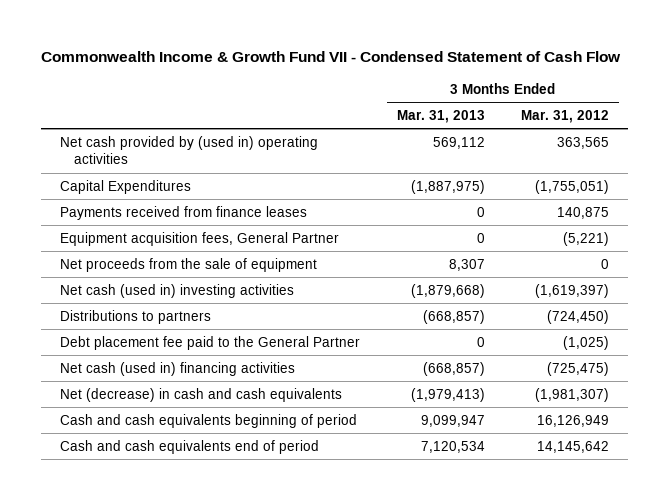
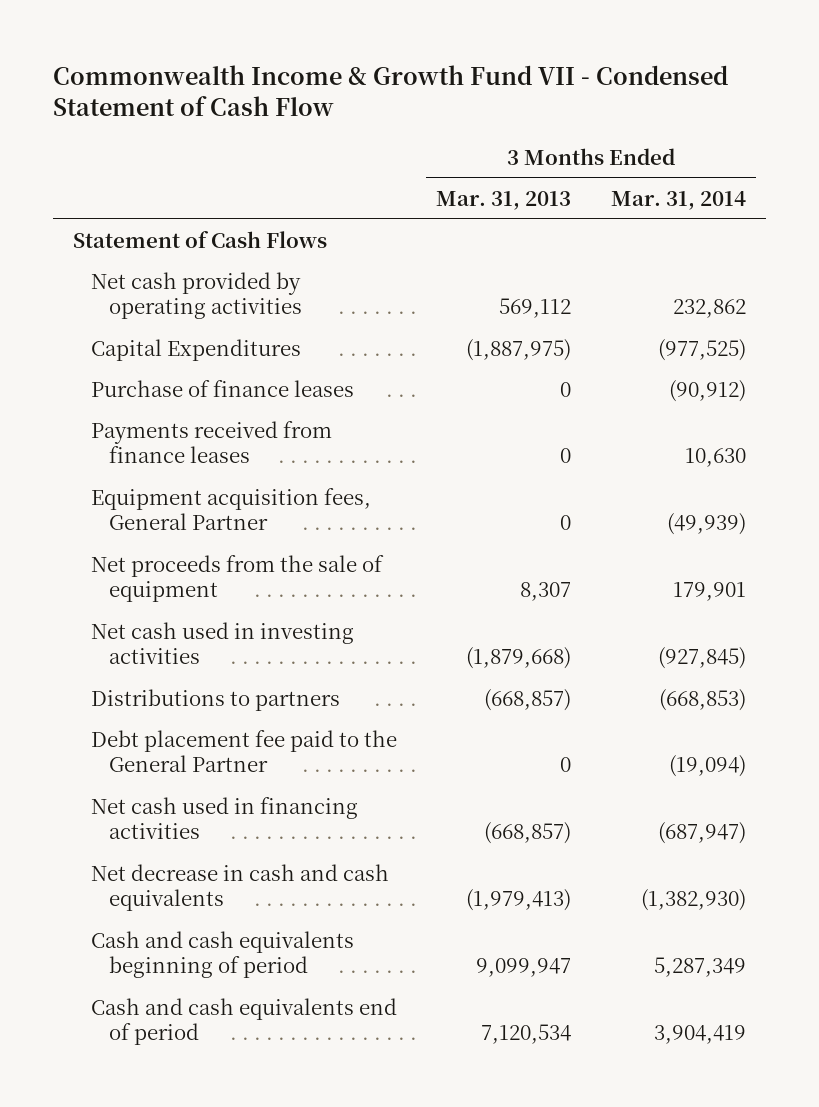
[521,109,610,123] Mar. 31, 2012 -> none
none -> [611,190,747,210] Mar. 31, 2014
none -> [72,230,327,248] Statement of Cash Flows
[59,135,318,165] Net cash provided by (used in) operating activities -> [90,271,302,320] Net cash provided by operating activities
none -> [90,379,354,397] Purchase of finance leases
[59,283,294,298] Net cash (used in) investing activities -> [90,621,354,665] Net cash used in investing activities
[59,361,295,376] Net cash (used in) financing activities -> [90,796,358,840] Net cash used in financing activities
[59,387,342,402] Net (decrease) in cash and cash equivalents -> [90,863,389,912] Net decrease in cash and cash equivalents

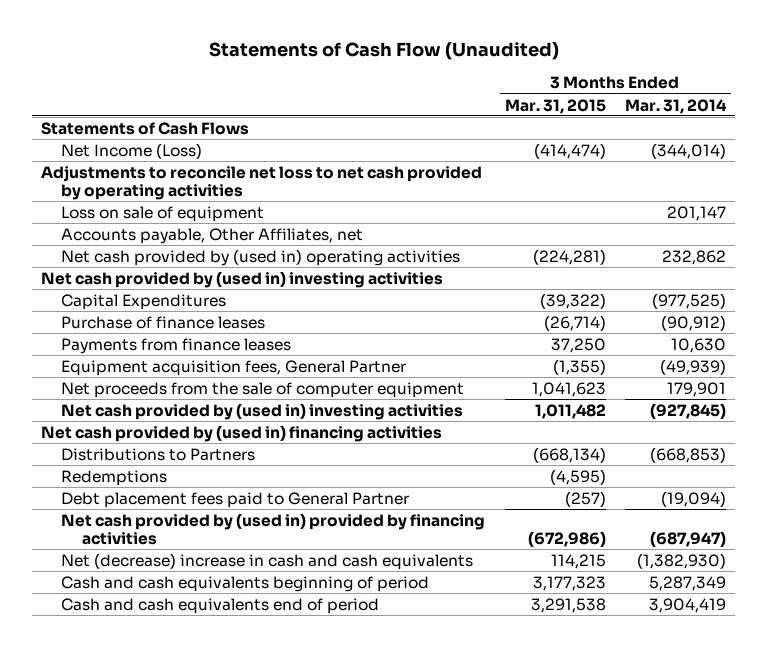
[53,64,729,117] Commonwealth Income & Growth Fund VII - Condensed Statement of Cash Flow -> [208,42,559,61] Statements of Cash Flow (Unaudited)
[436,190,572,210] Mar. 31, 2013 -> none
none -> [504,98,606,114] Mar. 31, 2015
[72,230,327,248] Statement of Cash Flows -> [41,121,250,135] Statements of Cash Flows
none -> [61,142,203,159] Net Income (Loss)
none -> [41,165,483,201] Adjustments to reconcile net loss to net cash provided by operating activities
none -> [61,205,265,222] Loss on sale of equipment
none -> [61,227,364,244] Accounts payable, Other Affiliates, net
[90,271,302,320] Net cash provided by operating activities -> [61,248,461,266] Net cash provided by (used in) operating activities
none -> [41,270,444,288] Net cash provided by (used in) investing activities
[90,420,332,464] Payments received from finance leases -> [61,337,292,354] Payments from finance leases
[90,554,384,603] Net proceeds from the sale of equipment -> [61,381,465,398] Net proceeds from the sale of computer equipment
[90,621,354,665] Net cash used in investing activities -> [61,402,464,420] Net cash provided by (used in) investing activities
none -> [41,424,443,442] Net cash provided by (used in) financing activities
[90,688,340,711] Distributions to partners -> [61,447,256,461] Distributions to Partners
none -> [61,469,168,486] Redemptions
[90,729,397,773] Debt placement fee paid to the General Partner -> [61,491,410,508] Debt placement fees paid to General Partner
[90,796,358,840] Net cash used in financing activities -> [61,512,486,546] Net cash provided by (used in) provided by financing activities
[90,863,389,912] Net decrease in cash and cash equivalents -> [61,552,474,570] Net (decrease) increase in cash and cash equivalents

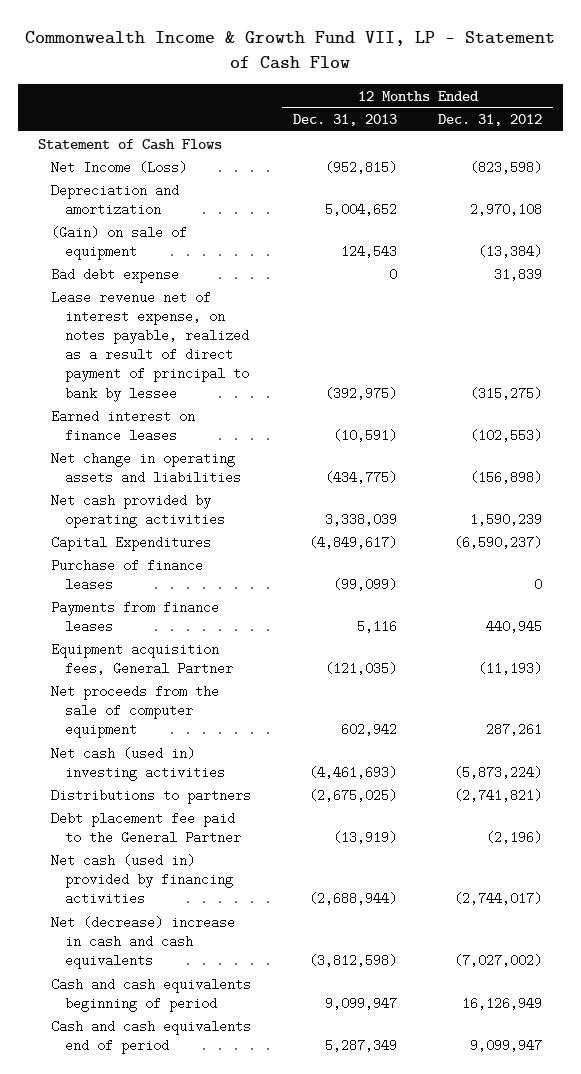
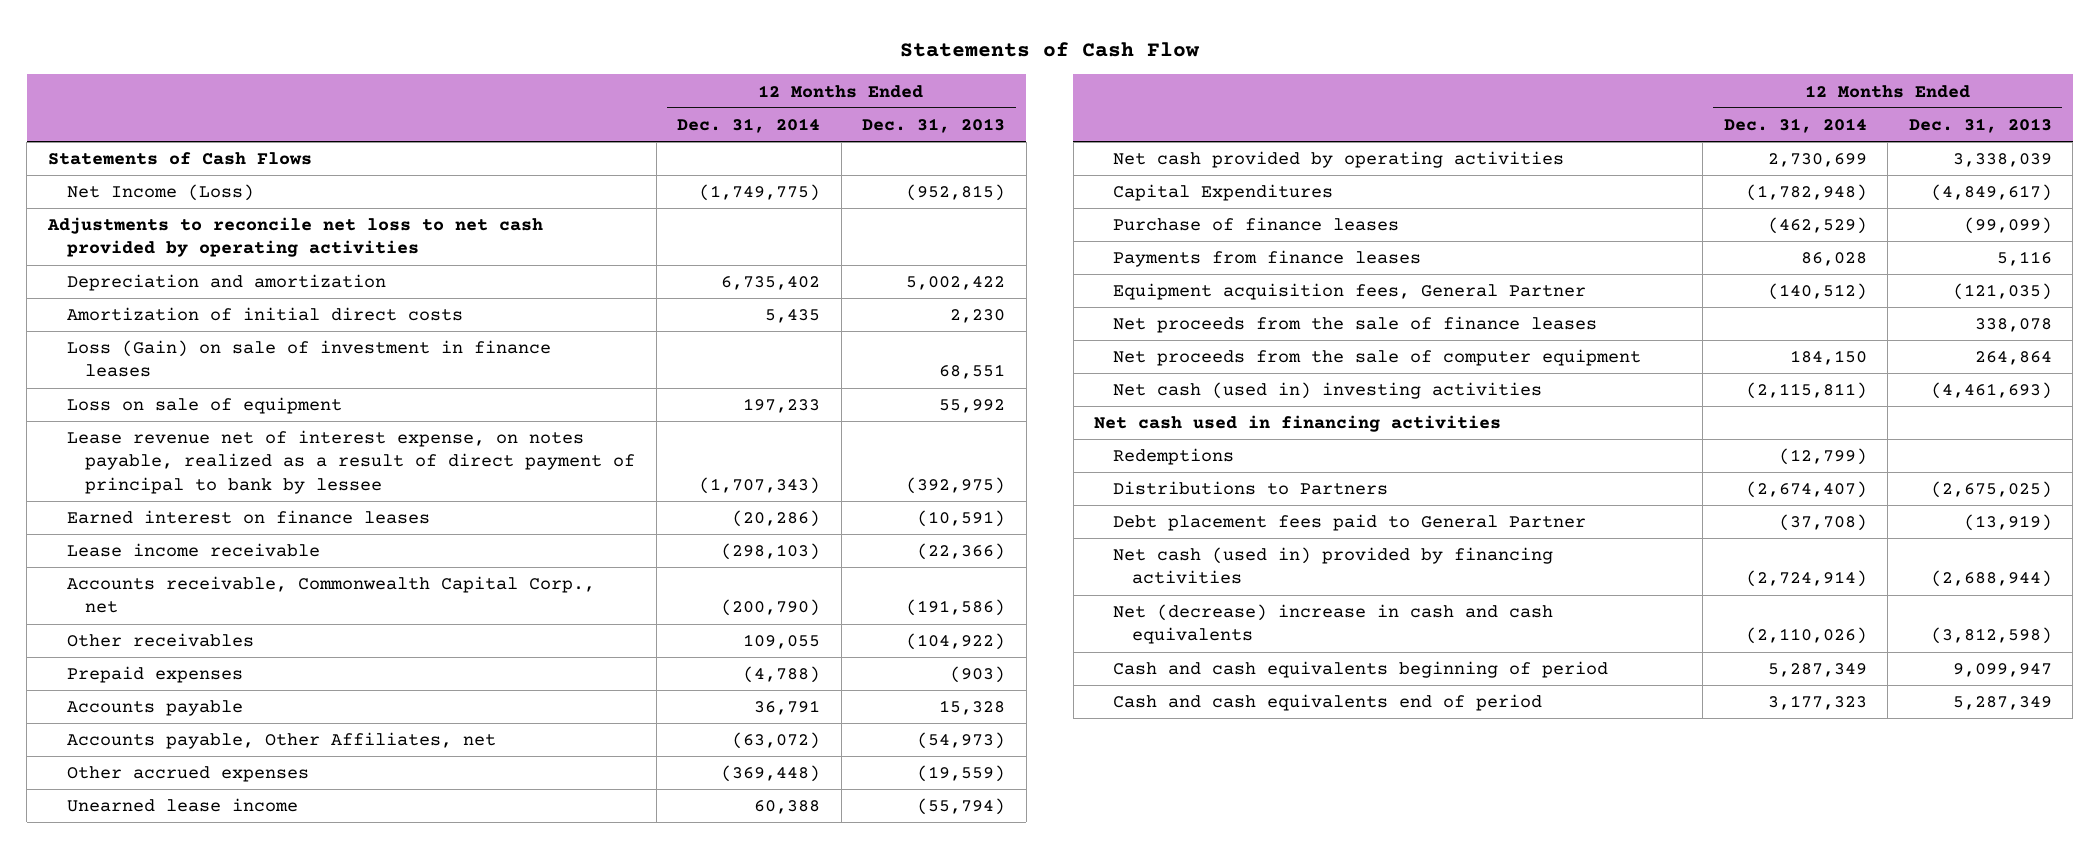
[25,30,556,69] Commonwealth Income & Growth Fund VII, LP - Statement of Cash Flow -> [899,41,1200,57] Statements of Cash Flow
[438,113,543,126] Dec. 31, 2012 -> none
none -> [677,117,821,133] Dec. 31, 2014
[38,138,223,150] Statement of Cash Flows -> [47,152,312,166] Statements of Cash Flows
[51,267,180,283] Bad debt expense -> none
none -> [46,217,543,258] Adjustments to reconcile net loss to net cash provided by operating activities
[324,202,397,216] 5,004,652 -> [906,276,1006,291] 5,002,422
none -> [66,307,463,322] Amortization of initial direct costs
none -> [66,340,551,378] Loss (Gain) on sale of investment in finance leases
[51,225,188,260] (Gain) on sale of equipment -> [66,397,342,415] Loss on sale of equipment
[340,244,397,258] 124,543 -> [939,399,1006,414] 55,992
[51,451,241,484] Net change in operating assets and liabilities -> none
none -> [66,543,320,558] Lease income receivable
none -> [66,576,595,614] Accounts receivable, Commonwealth Capital Corp., net
none -> [66,633,254,648] Other receivables
none -> [66,666,243,684] Prepaid expenses
none -> [66,700,243,717] Accounts payable
none -> [66,732,496,750] Accounts payable, Other Affiliates, net
none -> [66,766,309,783] Other accrued expenses
none -> [66,798,298,813] Unearned lease income
none -> [1112,316,1597,334] Net proceeds from the sale of finance leases
[340,722,397,736] 602,942 -> [1974,351,2052,366] 264,864
none -> [1094,415,1502,433] Net cash used in financing activities
none -> [1112,448,1234,466] Redemptions
[51,788,252,804] Distributions to partners -> [1112,481,1388,496] Distributions to Partners
[51,811,241,844] Debt placement fee paid to the General Partner -> [1112,514,1586,532] Debt placement fees paid to General Partner

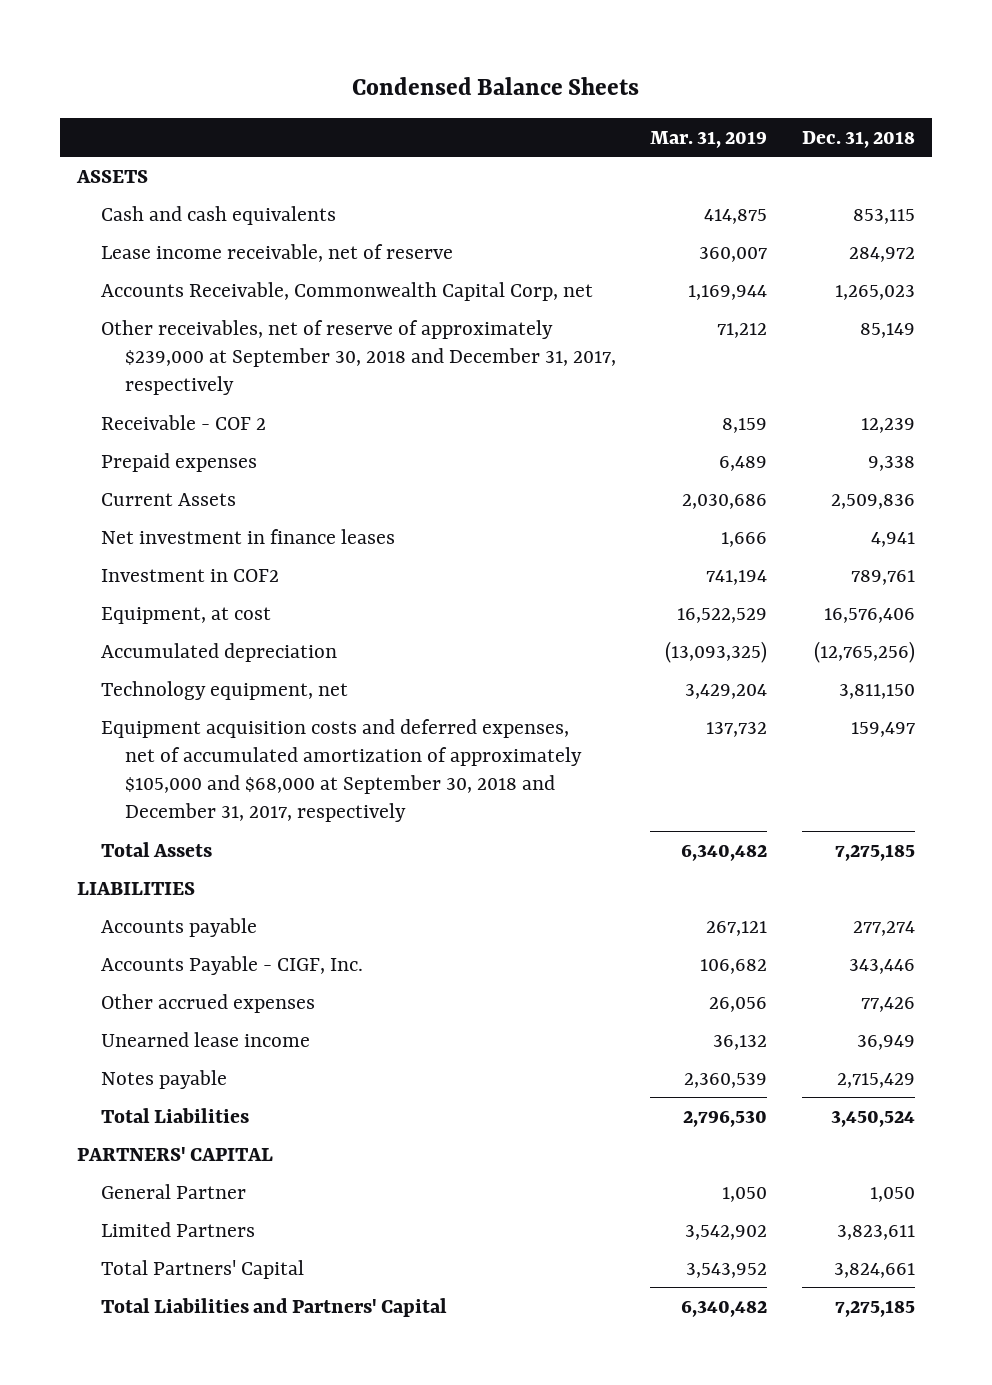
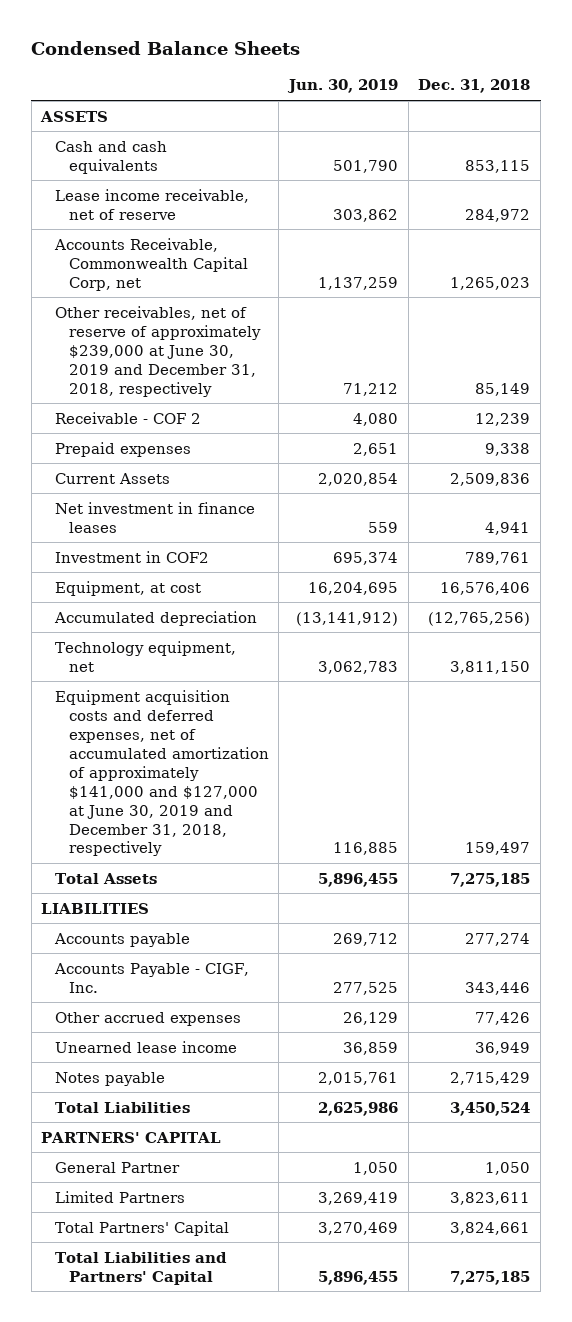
[650,130,768,148] Mar. 31, 2019 -> none
none -> [287,79,399,94] Jun. 30, 2019
[100,319,616,396] Other receivables, net of reserve of approximately $239,000 at September 30, 2018 and December 31, 2017, respectively -> [55,305,261,397] Other receivables, net of reserve of approximately $239,000 at June 30, 2019 and December 31, 2018, respectively
[100,718,582,823] Equipment acquisition costs and deferred expenses, net of accumulated amortization of approximately $105,000 and $68,000 at September 30, 2018 and December 31, 2017, respectively -> [55,689,269,857] Equipment acquisition costs and deferred expenses, net of accumulated amortization of approximately $141,000 and $127,000 at June 30, 2019 and December 31, 2018, respectively

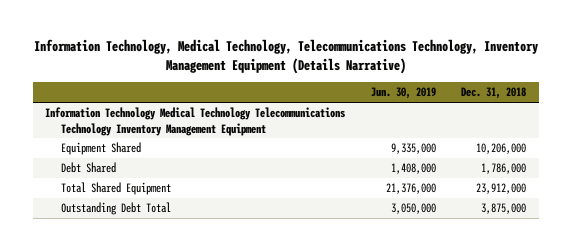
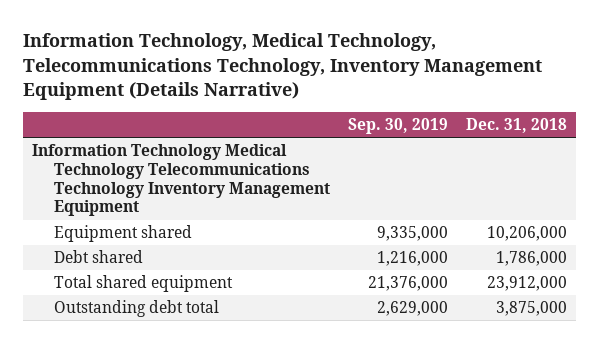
[370,87,436,100] Jun. 30, 2019 -> none
none -> [348,118,449,135] Sep. 30, 2019
[60,142,141,156] Equipment Shared -> [54,225,193,243] Equipment shared
[60,162,116,174] Debt Shared -> [54,250,144,264] Debt shared
[60,182,171,196] Total Shared Equipment -> [54,275,234,293] Total shared equipment
[60,202,171,216] Outstanding Debt Total -> [54,300,220,318] Outstanding debt total

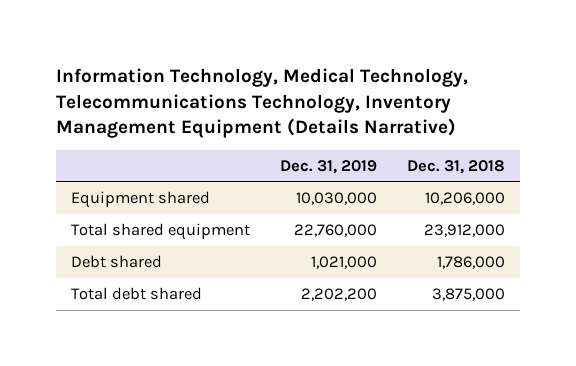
[348,118,449,135] Sep. 30, 2019 -> none
none -> [279,159,377,174] Dec. 31, 2019
[31,144,331,217] Information Technology Medical Technology Telecommunications Technology Inventory Management Equipment -> none
[54,250,144,264] Debt shared -> [71,255,163,269] Debt shared
[54,300,220,318] Outstanding debt total -> [71,287,203,301] Total debt shared

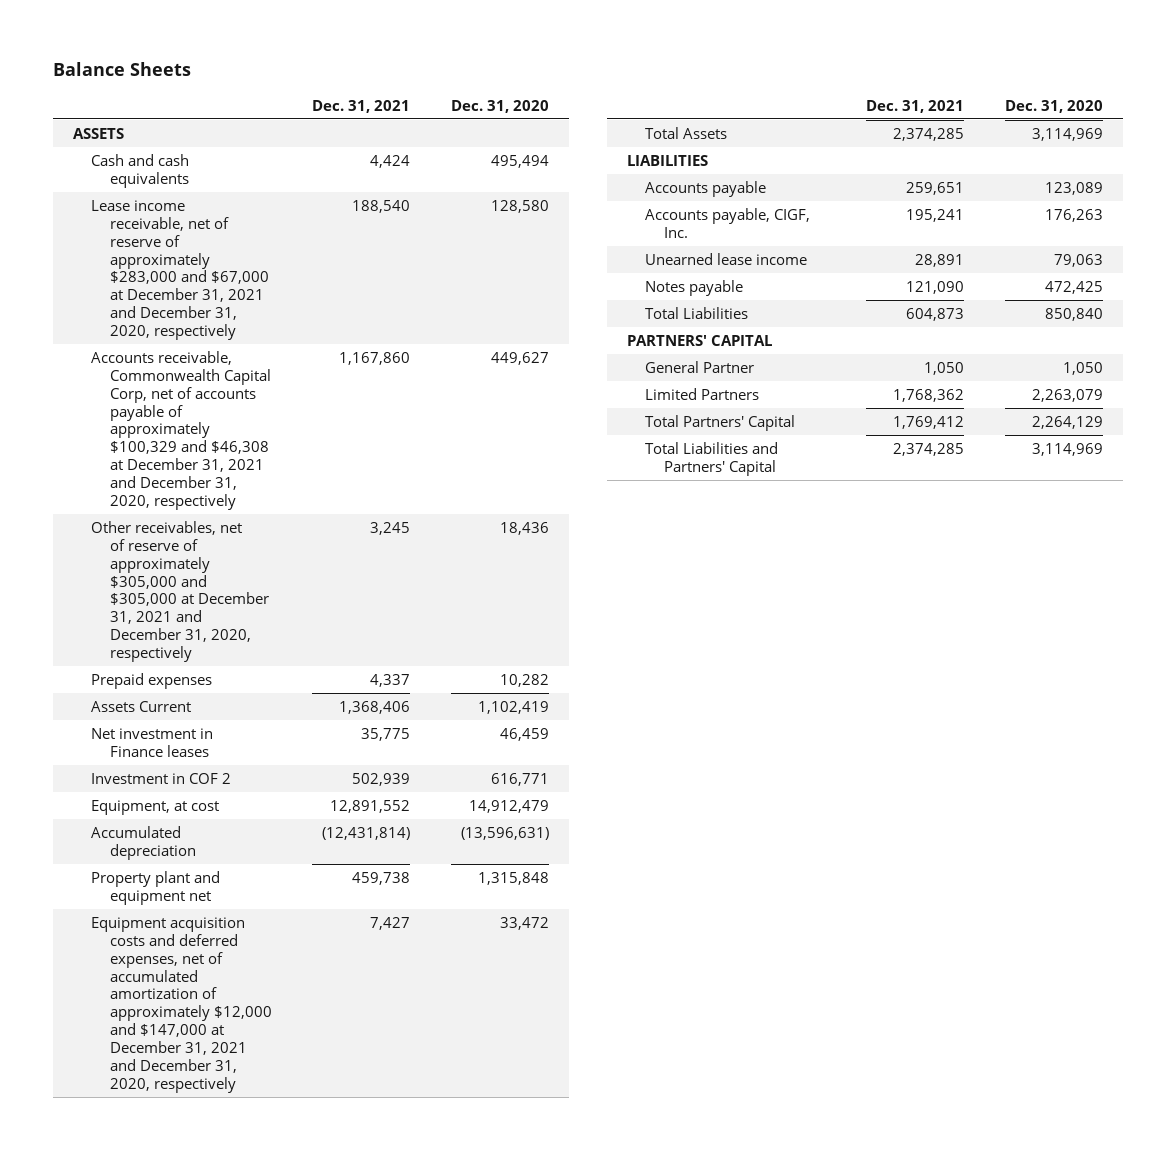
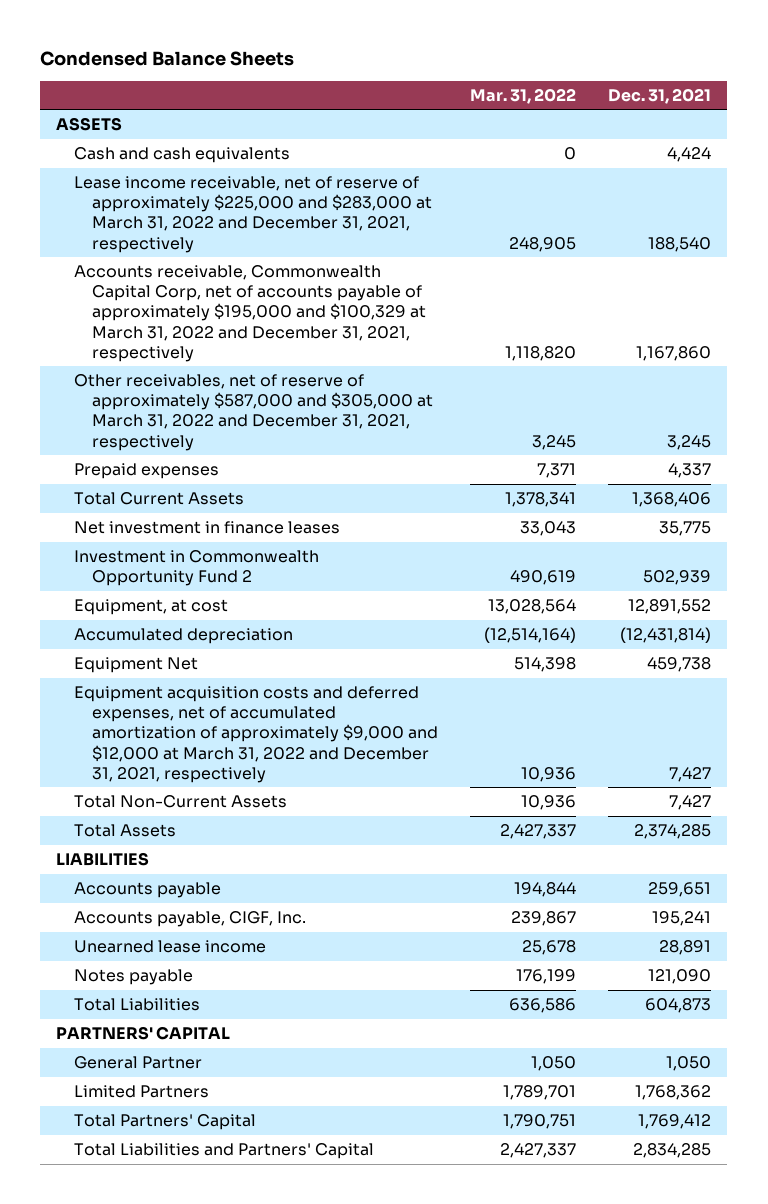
[52,62,191,77] Balance Sheets -> [40,51,295,67] Condensed Balance Sheets
[450,99,549,113] Dec. 31, 2020 -> none
none -> [470,87,577,104] Mar. 31, 2022
[91,199,269,341] Lease income receivable, net of reserve of approximately $283,000 and $67,000 at December 31, 2021 and December 31, 2020, respectively -> [74,176,433,253] Lease income receivable, net of reserve of approximately $225,000 and $283,000 at March 31, 2022 and December 31, 2021, respectively
[91,350,271,510] Accounts receivable, Commonwealth Capital Corp, net of accounts payable of approximately $100,329 and $46,308 at December 31, 2021 and December 31, 2020, respectively -> [74,265,427,362] Accounts receivable, Commonwealth Capital Corp, net of accounts payable of approximately $195,000 and $100,329 at March 31, 2022 and December 31, 2021, respectively
[91,520,269,663] Other receivables, net of reserve of approximately $305,000 and $305,000 at December 31, 2021 and December 31, 2020, respectively -> [74,374,434,451] Other receivables, net of reserve of approximately $587,000 and $305,000 at March 31, 2022 and December 31, 2021, respectively
[91,700,192,712] Assets Current -> [74,492,245,506] Total Current Assets
[91,727,214,757] Net investment in Finance leases -> [74,521,341,535] Net investment in finance leases
[91,772,232,784] Investment in COF 2 -> [74,550,320,587] Investment in Commonwealth Opportunity Fund 2
[91,870,221,905] Property plant and equipment net -> [74,657,199,674] Equipment Net
[91,916,272,1093] Equipment acquisition costs and deferred expenses, net of accumulated amortization of approximately $12,000 and $147,000 at December 31, 2021 and December 31, 2020, respectively -> [74,686,439,783] Equipment acquisition costs and deferred expenses, net of accumulated amortization of approximately $9,000 and $12,000 at March 31, 2022 and December 31, 2021, respectively
none -> [74,795,288,809] Total Non-Current Assets
[893,442,965,456] 2,374,285 -> [633,1143,712,1159] 2,834,285

